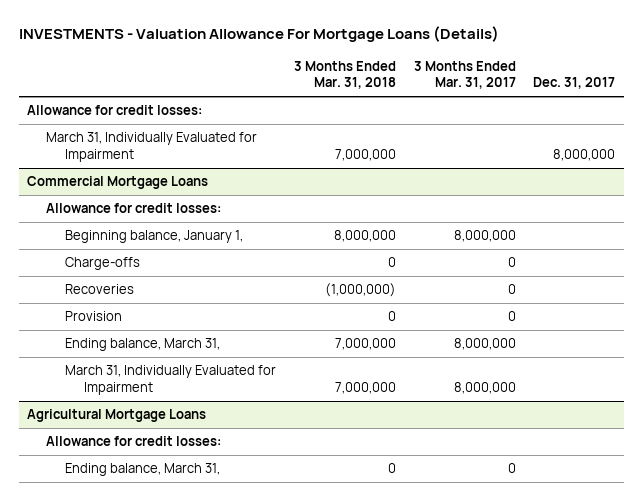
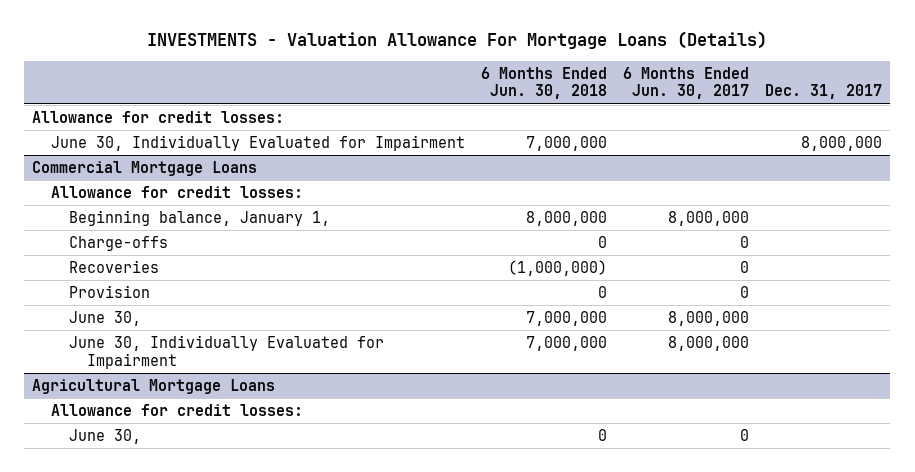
[293,60,396,90] 3 Months Ended Mar. 31, 2018 -> none
[413,60,516,90] 3 Months Ended Mar. 31, 2017 -> none
none -> [480,66,607,100] 6 Months Ended Jun. 30, 2018
none -> [622,66,749,100] 6 Months Ended Jun. 30, 2017
[46,132,258,163] March 31, Individually Evaluated for Impairment -> [50,134,465,151] June 30, Individually Evaluated for Impairment
[65,338,221,352] Ending balance, March 31, -> [68,310,141,326] June 30,
[65,365,277,396] March 31, Individually Evaluated for Impairment -> [68,334,384,369] June 30, Individually Evaluated for Impairment
[65,463,221,477] Ending balance, March 31, -> [68,428,141,444] June 30,

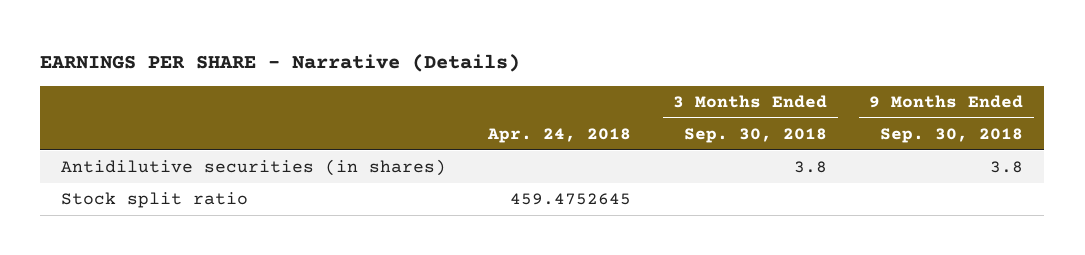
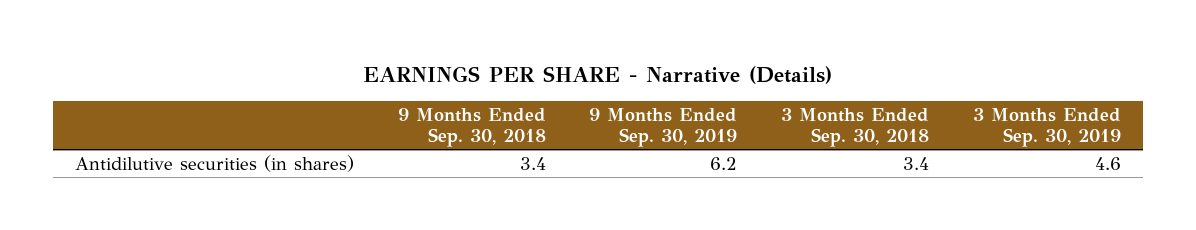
[487,128,632,144] Apr. 24, 2018 -> none
none -> [589,107,738,148] 9 Months Ended Sep. 30, 2019
none -> [972,107,1121,148] 3 Months Ended Sep. 30, 2019
[61,192,249,209] Stock split ratio -> none
[794,161,828,174] 3.8 -> [903,156,930,170] 3.4
[990,161,1024,174] 3.8 -> [519,156,546,170] 3.4

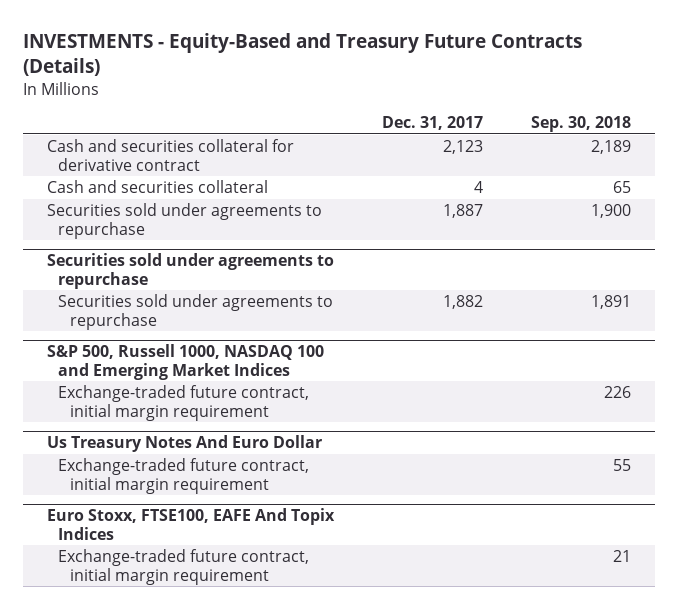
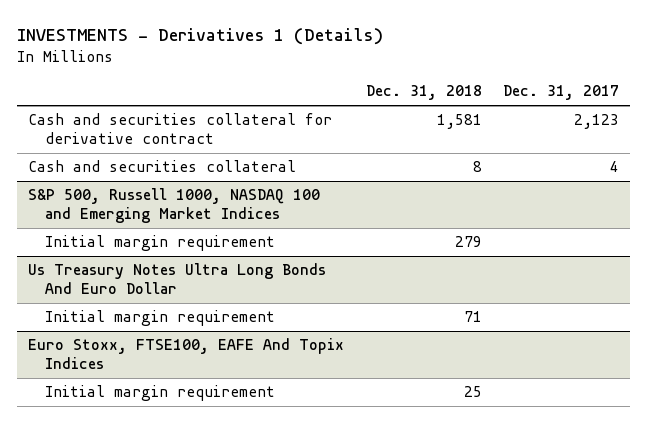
[23,33,583,77] INVESTMENTS - Equity-Based and Treasury Future Contracts (Details) -> [17,28,384,46] INVESTMENTS - Derivatives 1 (Details)
[530,116,631,133] Sep. 30, 2018 -> none
none -> [365,85,482,101] Dec. 31, 2018
[47,203,323,239] Securities sold under agreements to repurchase -> none
[47,253,335,289] Securities sold under agreements to repurchase -> none
[58,294,334,330] Securities sold under agreements to repurchase -> none
[47,435,323,453] Us Treasury Notes And Euro Dollar -> none
[58,458,310,494] Exchange-traded future contract, initial margin requirement -> none
[58,385,310,421] Exchange-traded future contract, initial margin requirement -> [45,235,276,252] Initial margin requirement
none -> [28,263,327,295] Us Treasury Notes Ultra Long Bonds And Euro Dollar
none -> [45,310,276,327] Initial margin requirement
[58,549,310,585] Exchange-traded future contract, initial margin requirement -> [45,385,276,402] Initial margin requirement

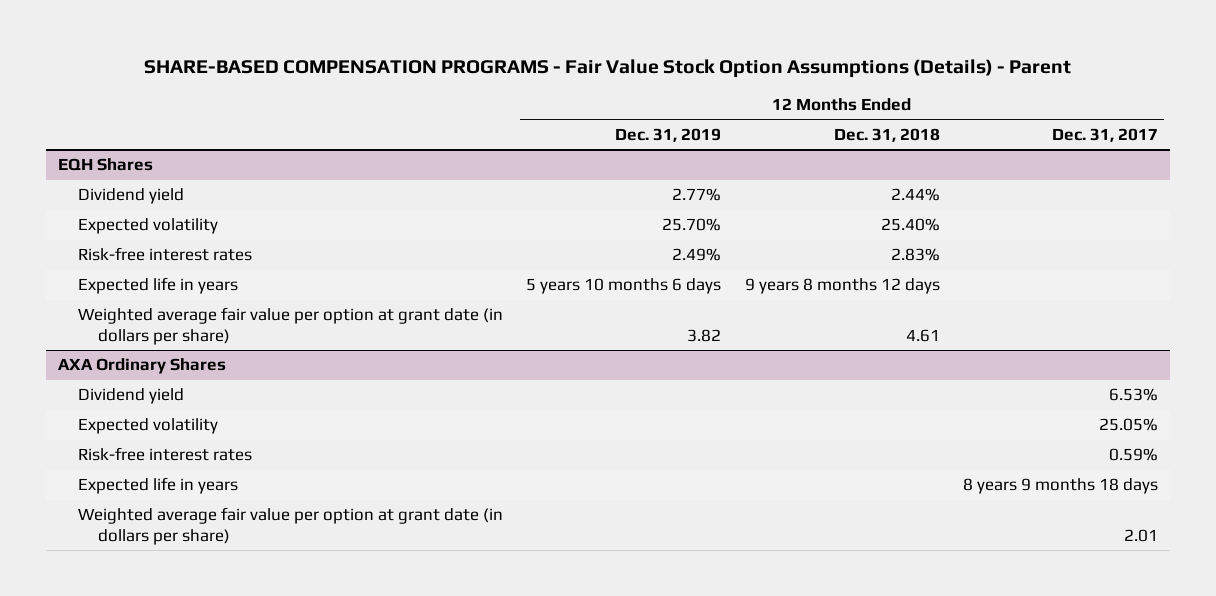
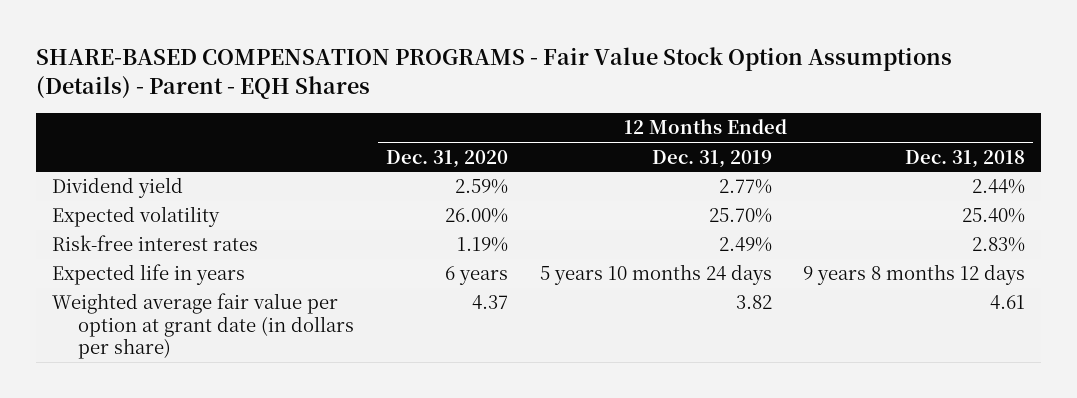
[143,58,1071,78] SHARE-BASED COMPENSATION PROGRAMS - Fair Value Stock Option Assumptions (Details) - Parent -> [36,47,953,100] SHARE-BASED COMPENSATION PROGRAMS - Fair Value Stock Option Assumptions (Details) - Parent - EQH Shares
[1051,127,1158,142] Dec. 31, 2017 -> none
none -> [385,149,508,168] Dec. 31, 2020
[57,158,153,172] EQH Shares -> none
[526,278,722,295] 5 years 10 months 6 days -> [539,264,772,286] 5 years 10 months 24 days
[57,358,226,375] AXA Ordinary Shares -> none
[77,388,184,405] Dividend yield -> none
[77,418,218,435] Expected volatility -> none
[77,447,252,462] Risk-free interest rates -> none
[77,477,238,495] Expected life in years -> none
[77,507,503,545] Weighted average fair value per option at grant date (in dollars per share) -> none

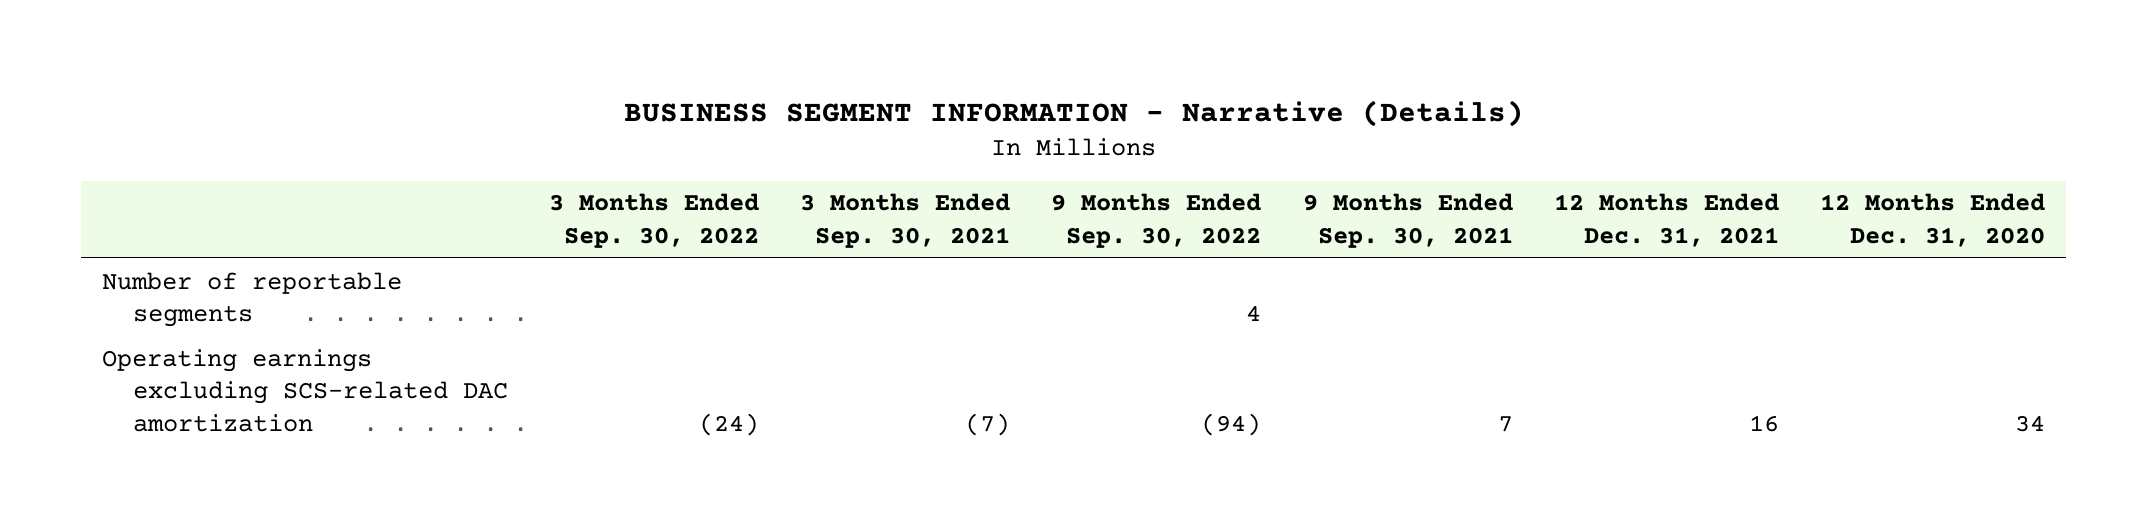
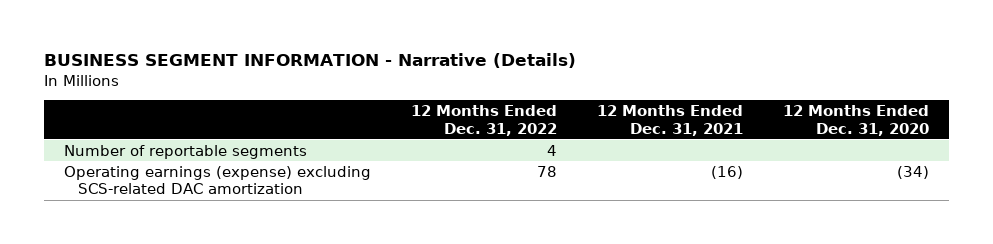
[548,193,759,248] 3 Months Ended Sep. 30, 2022 -> none
[800,193,1011,248] 3 Months Ended Sep. 30, 2021 -> none
[1051,193,1262,248] 9 Months Ended Sep. 30, 2022 -> none
[1302,193,1513,248] 9 Months Ended Sep. 30, 2021 -> none
none -> [410,105,557,136] 12 Months Ended Dec. 31, 2022
[101,348,508,432] Operating earnings excluding SCS-related DAC amortization -> [63,165,371,195] Operating earnings (expense) excluding SCS-related DAC amortization
[1749,414,1780,432] 16 -> [710,165,743,179] (16)
[2015,414,2046,432] 34 -> [897,165,930,179] (34)

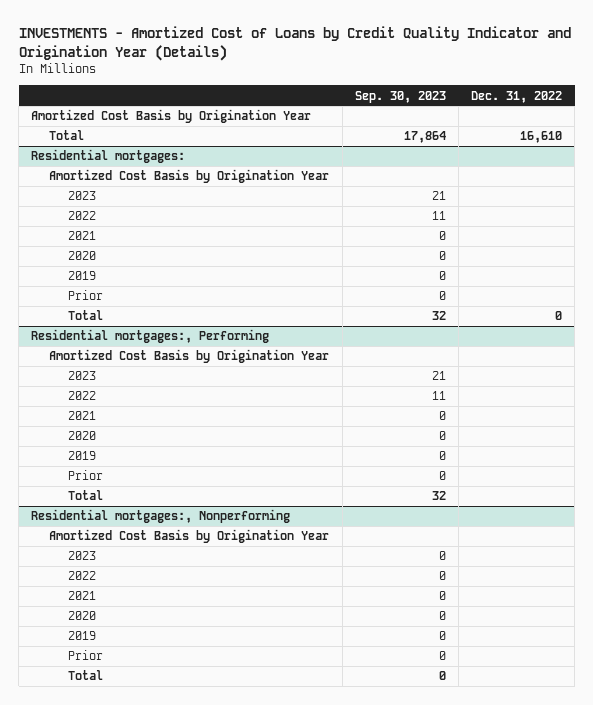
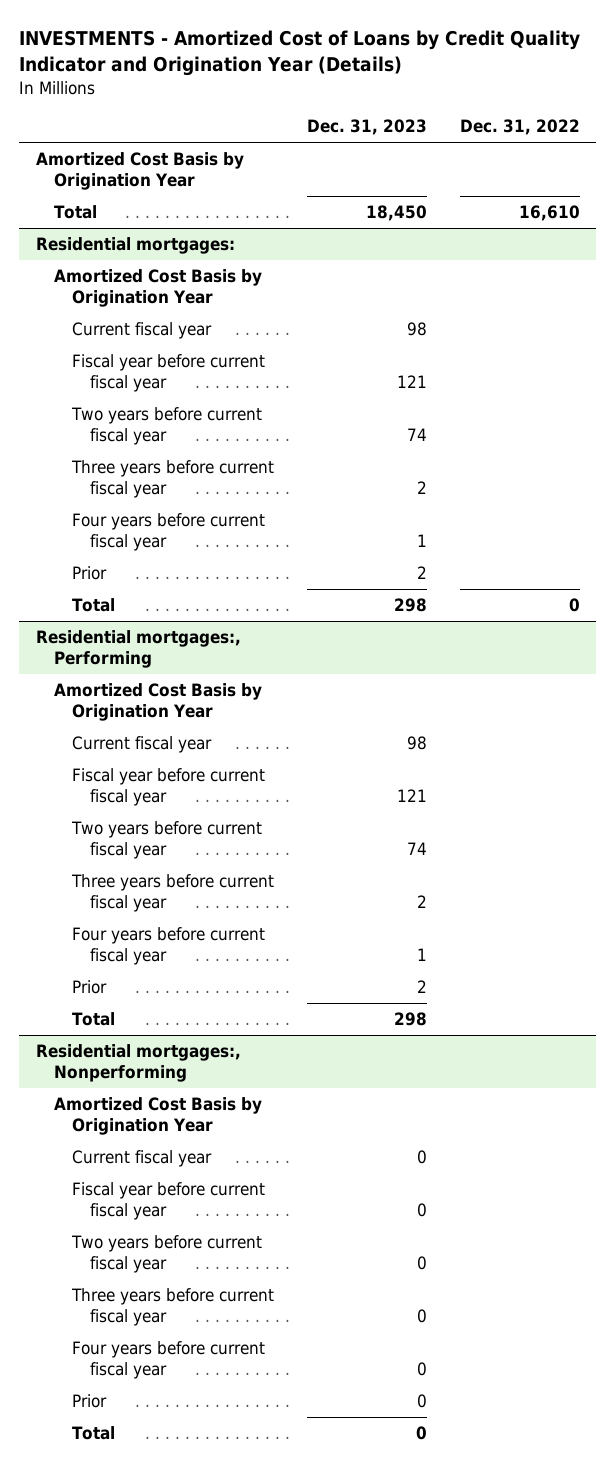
[354,90,446,103] Sep. 30, 2023 -> none
none -> [306,119,427,136] Dec. 31, 2023
[67,191,96,201] 2023 -> [72,322,213,340] Current fiscal year
[67,211,96,221] 2022 -> [72,354,266,392] Fiscal year before current fiscal year
[67,231,96,241] 2021 -> [71,407,263,445] Two years before current fiscal year
[67,251,96,261] 2020 -> [71,460,275,498] Three years before current fiscal year
[67,271,96,281] 2019 -> [72,513,266,551] Four years before current fiscal year
[67,371,96,381] 2023 -> [72,736,213,754] Current fiscal year
[67,391,96,401] 2022 -> [72,768,266,806] Fiscal year before current fiscal year
[67,411,96,421] 2021 -> [71,821,263,859] Two years before current fiscal year
[67,431,96,441] 2020 -> [71,874,275,912] Three years before current fiscal year
[67,451,96,461] 2019 -> [72,927,266,965] Four years before current fiscal year
[67,551,96,561] 2023 -> [72,1150,213,1168] Current fiscal year
[67,571,96,581] 2022 -> [72,1182,266,1220] Fiscal year before current fiscal year
[67,591,96,601] 2021 -> [71,1235,263,1273] Two years before current fiscal year
[67,611,96,621] 2020 -> [71,1288,275,1326] Three years before current fiscal year
[67,631,96,641] 2019 -> [72,1341,266,1379] Four years before current fiscal year

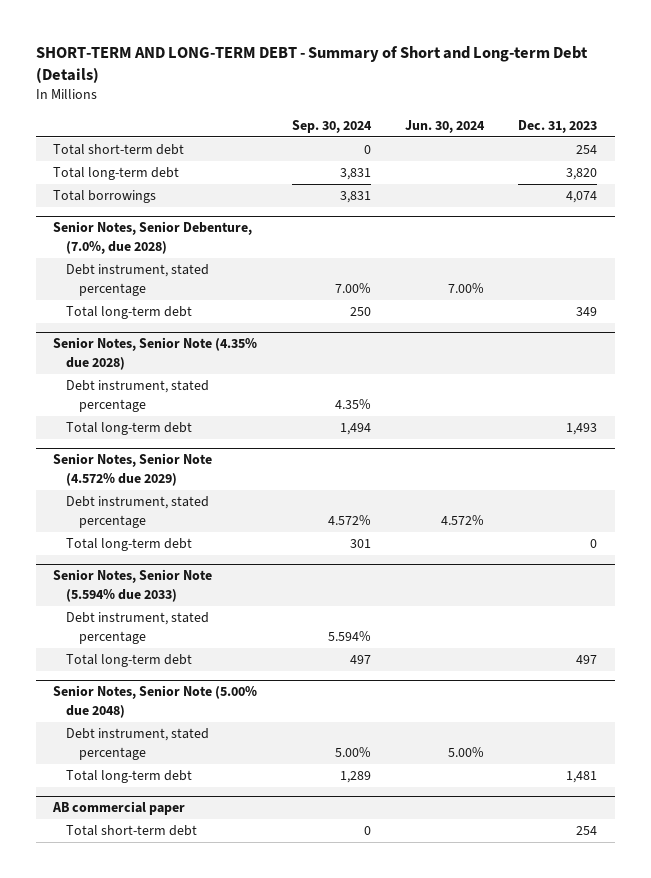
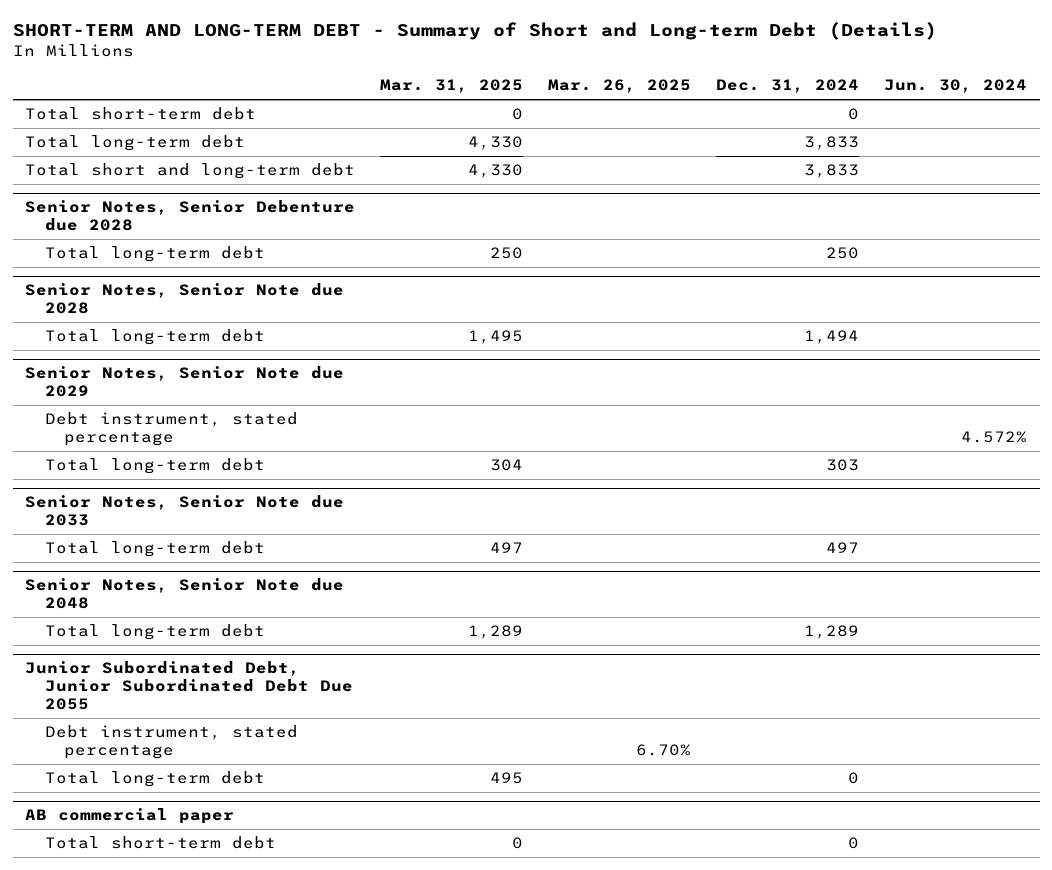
[291,119,372,133] Sep. 30, 2024 -> none
[518,119,598,133] Dec. 31, 2023 -> none
none -> [380,79,524,94] Mar. 31, 2025
none -> [548,79,692,94] Mar. 26, 2025
none -> [716,79,860,94] Dec. 31, 2024
[66,264,210,296] Debt instrument, stated percentage -> none
[53,190,157,204] Total borrowings -> [25,163,356,180] Total short and long-term debt
[53,221,253,254] Senior Notes, Senior Debenture, (7.0%, due 2028) -> [25,200,356,232] Senior Notes, Senior Debenture due 2028
[66,380,210,412] Debt instrument, stated percentage -> none
[53,337,258,370] Senior Notes, Senior Note (4.35% due 2028) -> [25,283,345,315] Senior Notes, Senior Note due 2028
[53,453,213,486] Senior Notes, Senior Note (4.572% due 2029) -> [25,366,345,398] Senior Notes, Senior Note due 2029
[66,612,210,644] Debt instrument, stated percentage -> none
[53,569,213,602] Senior Notes, Senior Note (5.594% due 2033) -> [25,495,345,527] Senior Notes, Senior Note due 2033
[66,728,210,760] Debt instrument, stated percentage -> none
[53,685,258,718] Senior Notes, Senior Note (5.00% due 2048) -> [25,578,345,610] Senior Notes, Senior Note due 2048
none -> [25,661,353,711] Junior Subordinated Debt, Junior Subordinated Debt Due 2055
none -> [44,725,298,760] Debt instrument, stated percentage
none -> [44,771,265,788] Total long-term debt

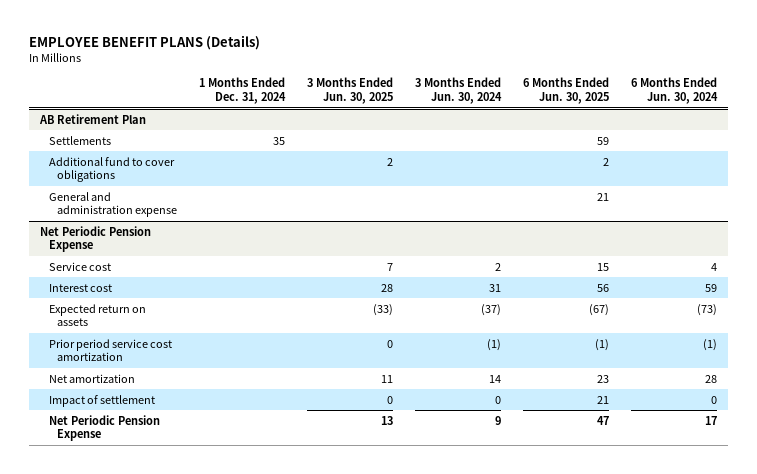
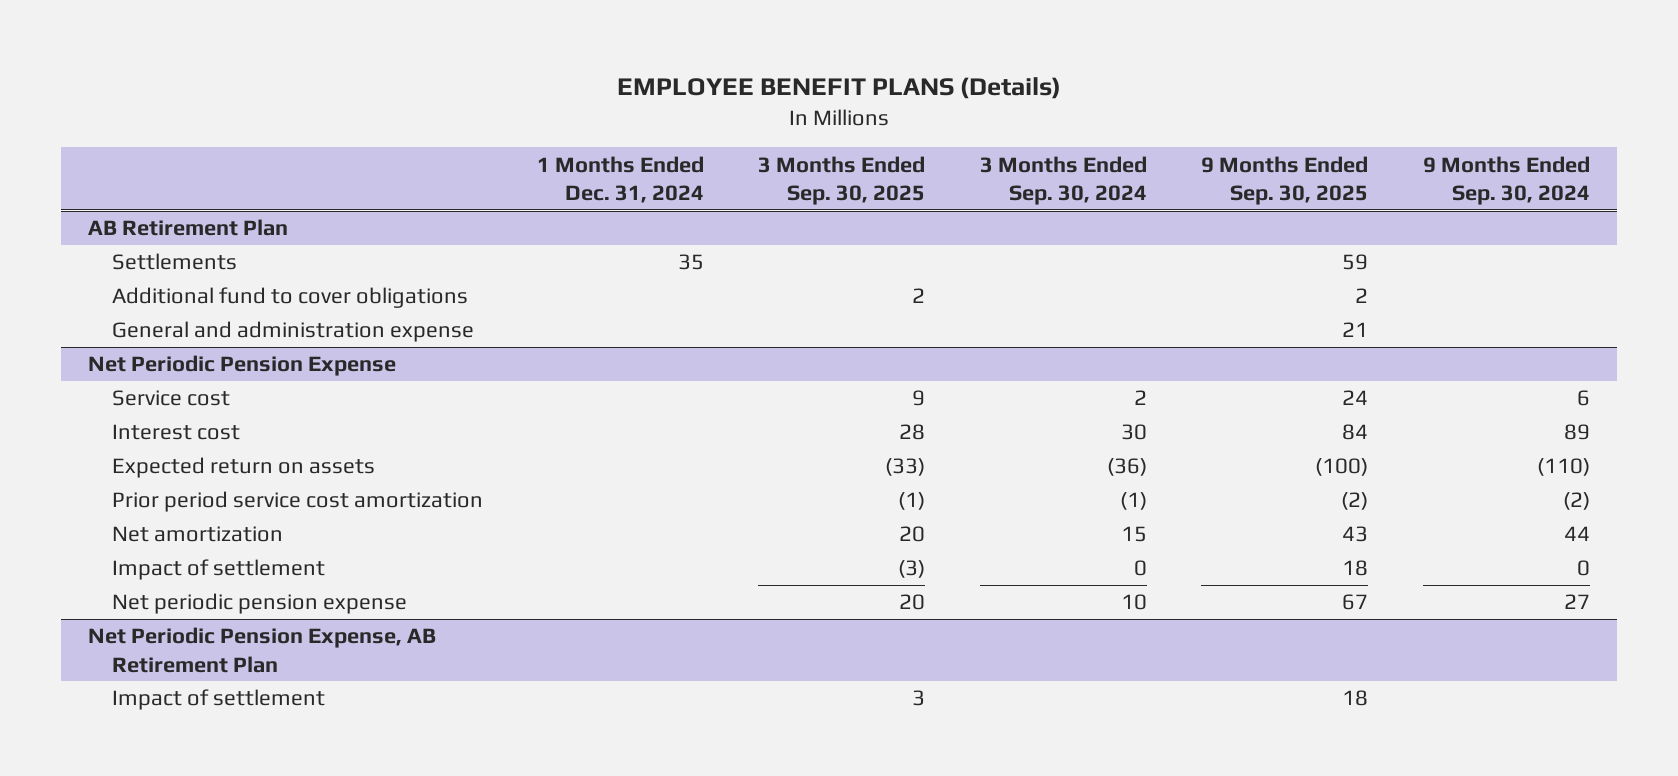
[306,77,393,105] 3 Months Ended Jun. 30, 2025 -> none
[414,77,502,105] 3 Months Ended Jun. 30, 2024 -> none
[522,77,609,105] 6 Months Ended Jun. 30, 2025 -> none
[630,77,718,105] 6 Months Ended Jun. 30, 2024 -> none
none -> [758,155,926,206] 3 Months Ended Sep. 30, 2025
none -> [979,155,1147,206] 3 Months Ended Sep. 30, 2024
none -> [1201,155,1369,206] 9 Months Ended Sep. 30, 2025
none -> [1422,155,1590,206] 9 Months Ended Sep. 30, 2024
[48,414,160,442] Net Periodic Pension Expense -> [111,593,407,615] Net periodic pension expense
none -> [88,627,437,673] Net Periodic Pension Expense, AB Retirement Plan
none -> [111,689,325,711] Impact of settlement

